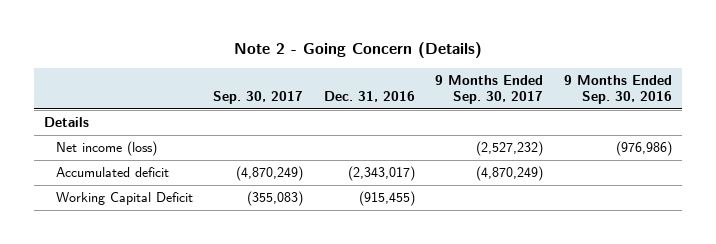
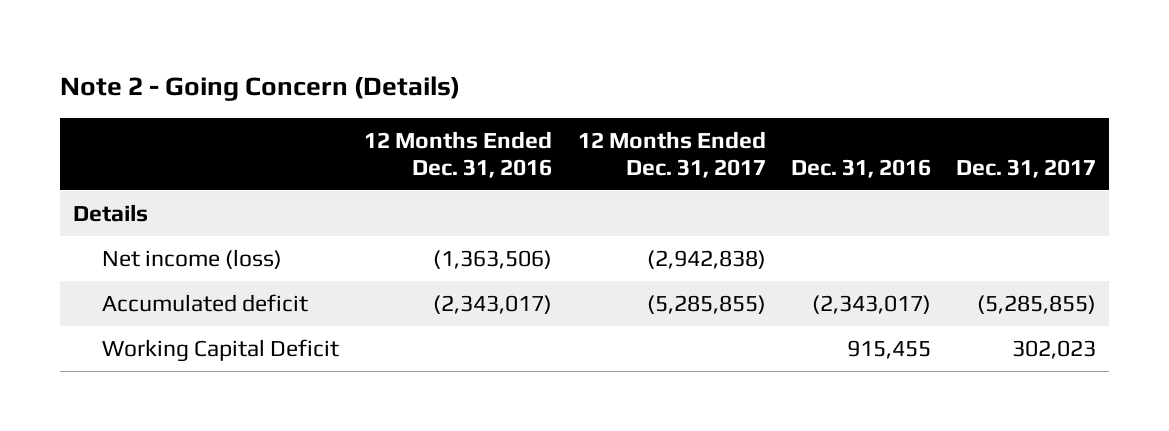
[213,90,304,104] Sep. 30, 2017 -> none
[435,74,544,104] 9 Months Ended Sep. 30, 2017 -> none
[564,74,673,104] 9 Months Ended Sep. 30, 2016 -> none
none -> [364,131,553,178] 12 Months Ended Dec. 31, 2016
none -> [577,131,766,178] 12 Months Ended Dec. 31, 2017
none -> [956,158,1097,178] Dec. 31, 2017
[358,191,415,207] (915,455) -> [847,339,932,359] 915,455

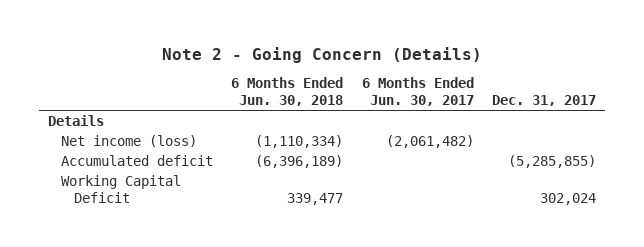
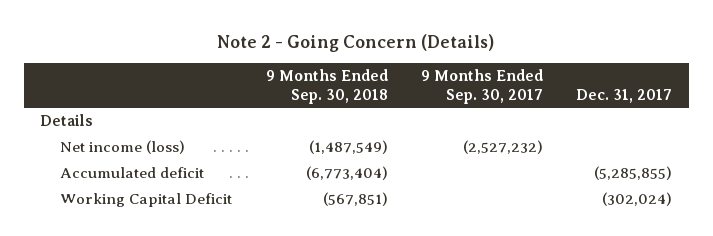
[231,77,344,107] 6 Months Ended Jun. 30, 2018 -> none
[361,77,474,107] 6 Months Ended Jun. 30, 2017 -> none
none -> [265,69,388,104] 9 Months Ended Sep. 30, 2018
none -> [420,69,543,104] 9 Months Ended Sep. 30, 2017
[539,192,596,205] 302,024 -> [602,192,673,207] (302,024)

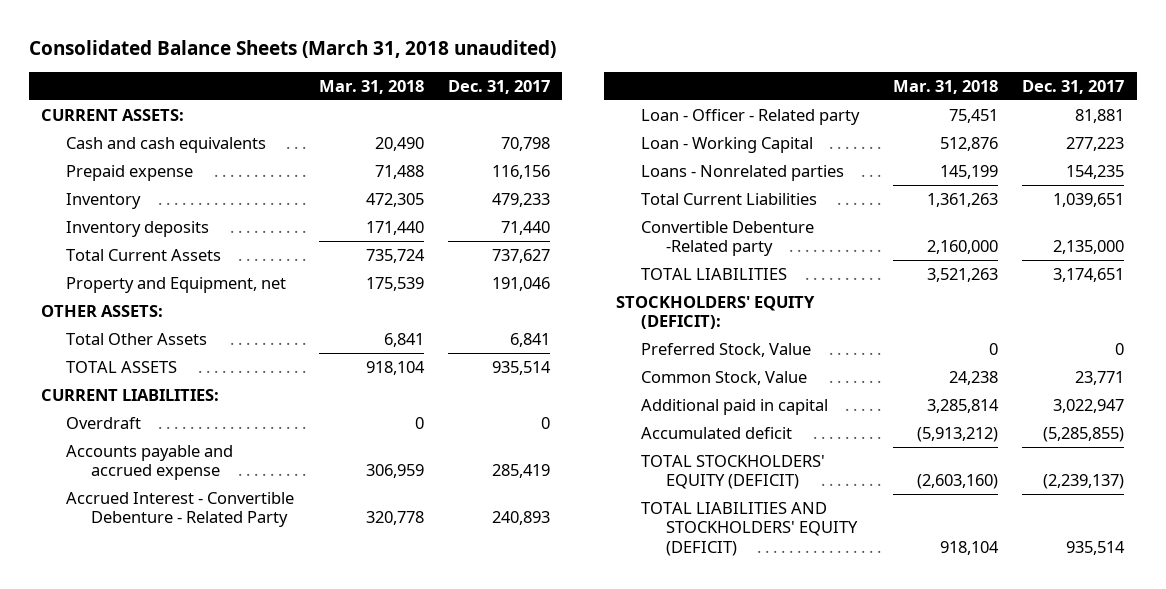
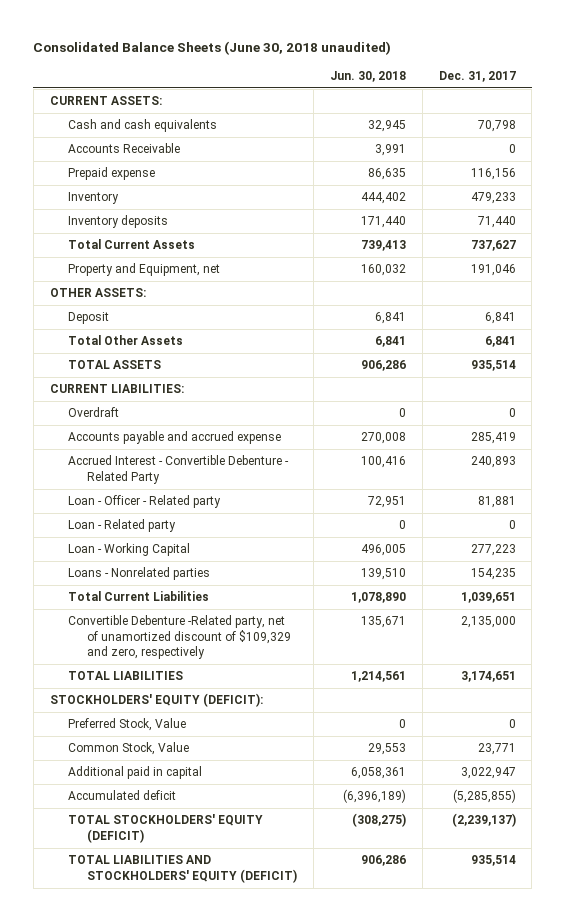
[29,40,557,59] Consolidated Balance Sheets (March 31, 2018 unaudited) -> [33,40,392,55] Consolidated Balance Sheets (June 30, 2018 unaudited)
[318,79,424,94] Mar. 31, 2018 -> none
none -> [329,70,406,82] Jun. 30, 2018
none -> [68,143,181,154] Accounts Receivable
none -> [68,312,110,325] Deposit
none -> [68,519,177,533] Loan - Related party
[640,220,814,257] Convertible Debenture -Related party -> [68,615,292,660] Convertible Debenture -Related party, net of unamortized discount of $109,329 and zero, respectively

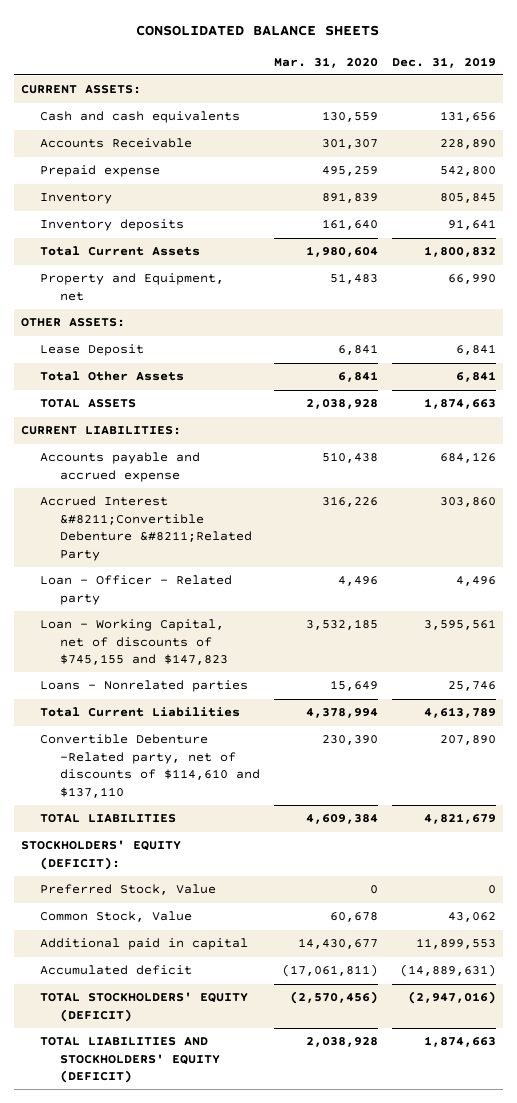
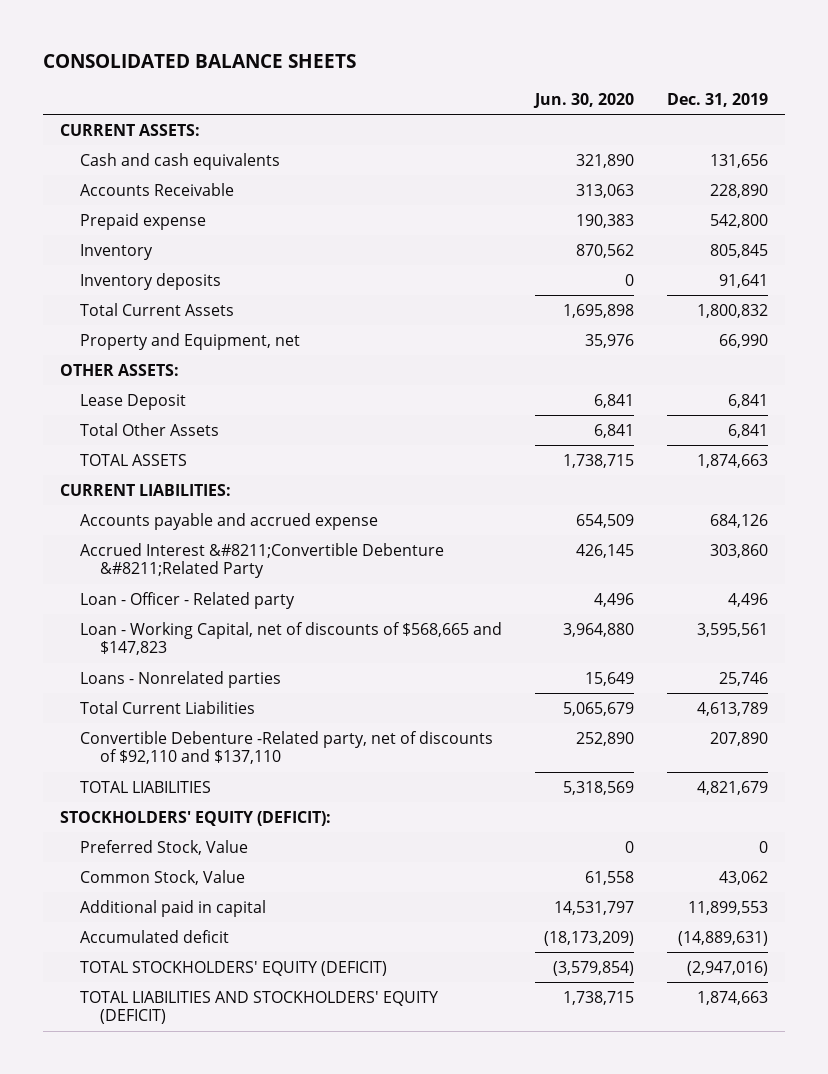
[274,56,379,68] Mar. 31, 2020 -> none
none -> [533,92,635,108] Jun. 30, 2020
[40,619,229,666] Loan - Working Capital, net of discounts of $745,155 and $147,823 -> [80,621,503,656] Loan - Working Capital, net of discounts of $568,665 and $147,823
[40,734,261,798] Convertible Debenture -Related party, net of discounts of $114,610 and $137,110 -> [80,730,494,765] Convertible Debenture -Related party, net of discounts of $92,110 and $137,110

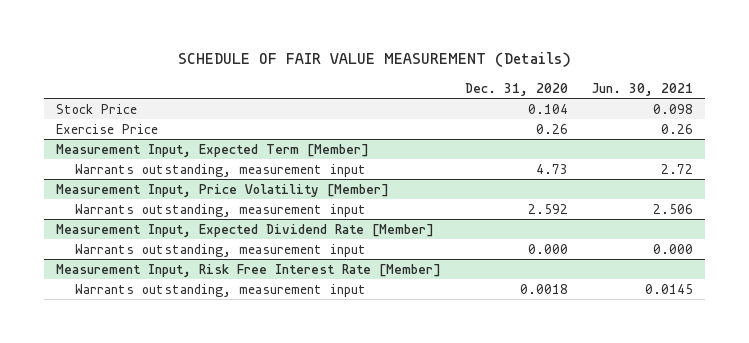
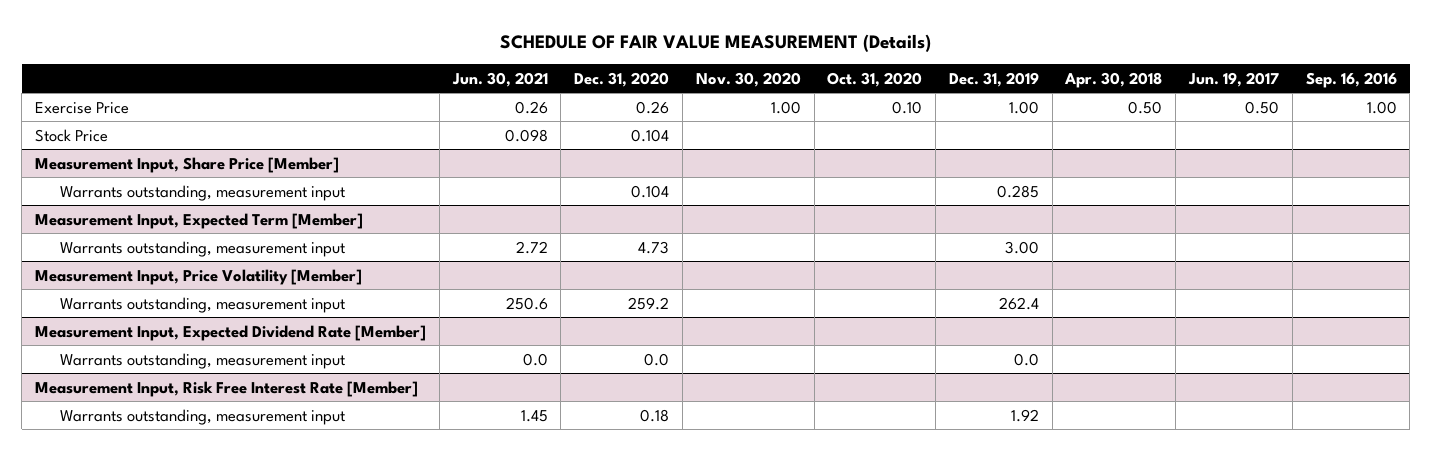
none -> [695,71,801,87] Nov. 30, 2020
none -> [827,71,923,87] Oct. 31, 2020
none -> [948,71,1039,87] Dec. 31, 2019
none -> [1064,71,1163,88] Apr. 30, 2018
none -> [1188,71,1280,87] Jun. 19, 2017
none -> [1305,71,1397,88] Sep. 16, 2016
[55,103,137,114] Stock Price -> [35,128,109,142] Stock Price
none -> [35,156,340,173] Measurement Input, Share Price [Member]
none -> [59,184,345,201] Warrants outstanding, measurement input
[528,203,569,214] 2.592 -> [628,296,670,310] 259.2
[653,203,694,214] 2.506 -> [505,296,548,310] 250.6
[528,243,569,254] 0.000 -> [644,352,670,366] 0.0
[653,243,694,254] 0.000 -> [522,352,548,366] 0.0
[520,283,569,294] 0.0018 -> [640,408,670,422] 0.18
[645,283,694,294] 0.0145 -> [520,409,548,422] 1.45

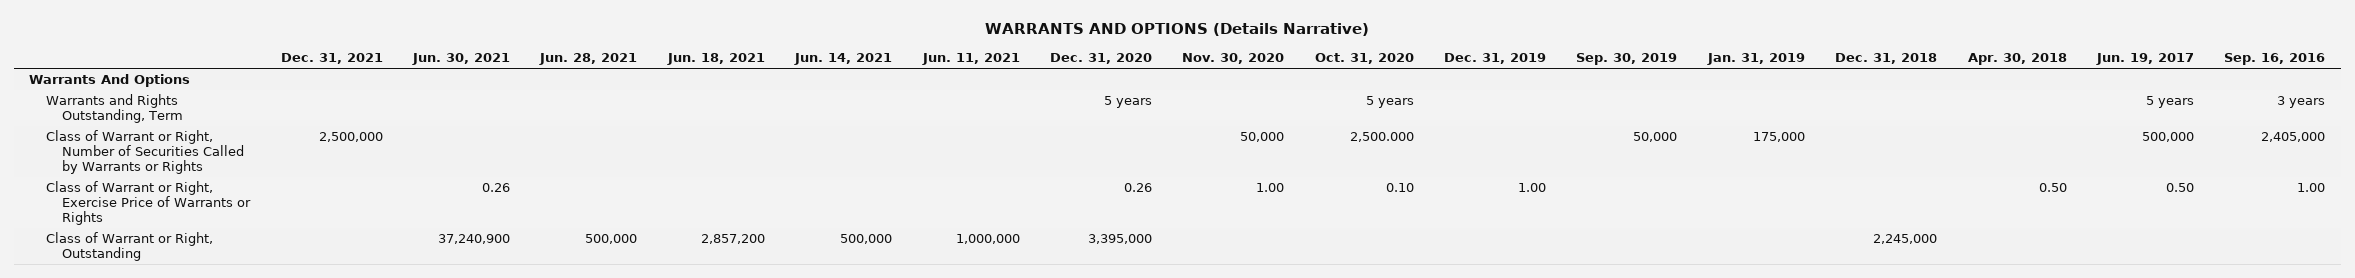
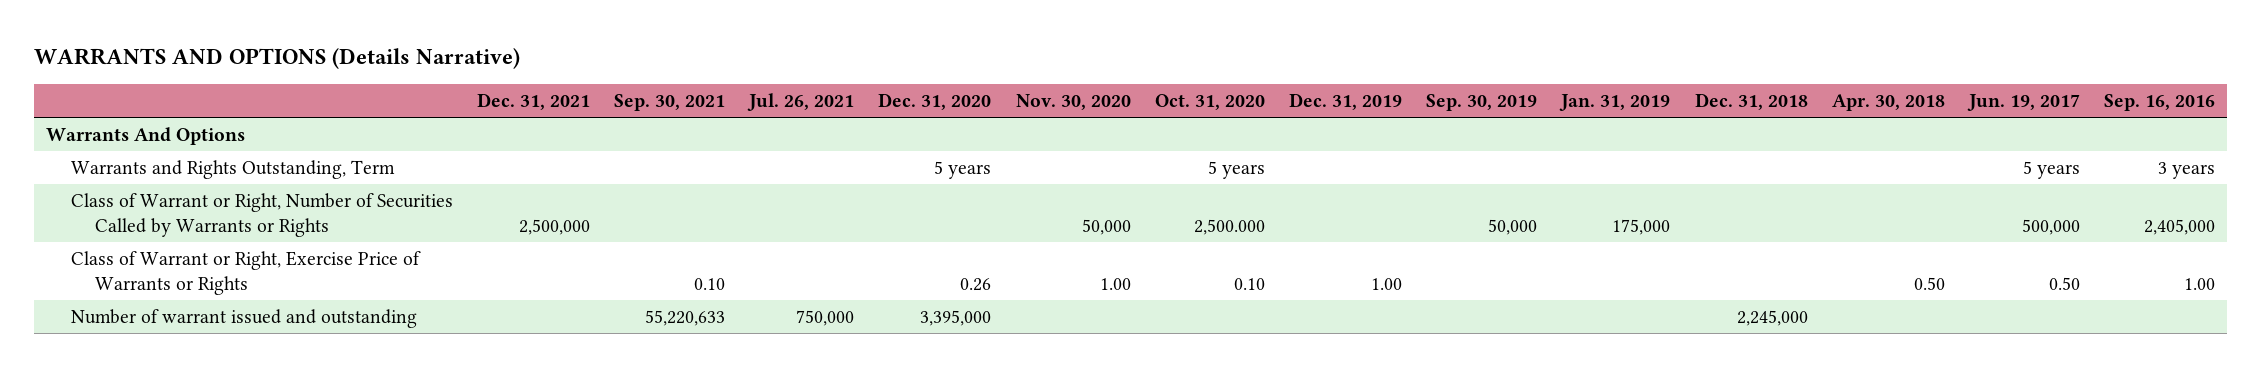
[412,53,511,66] Jun. 30, 2021 -> none
[539,53,638,66] Jun. 28, 2021 -> none
[666,53,765,66] Jun. 18, 2021 -> none
[794,53,893,66] Jun. 14, 2021 -> none
[921,53,1020,66] Jun. 11, 2021 -> none
none -> [613,94,725,112] Sep. 30, 2021
none -> [747,93,855,112] Jul. 26, 2021
[45,232,213,262] Class of Warrant or Right, Outstanding -> [70,309,417,329] Number of warrant issued and outstanding

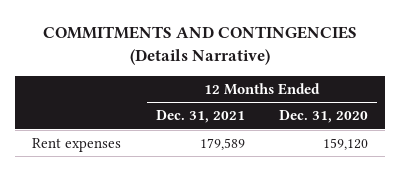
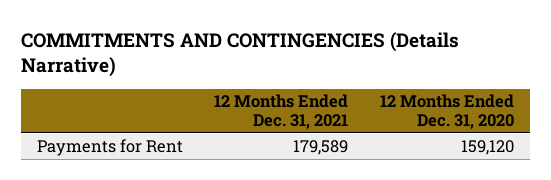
[32,137,122,152] Rent expenses -> [36,139,183,157] Payments for Rent

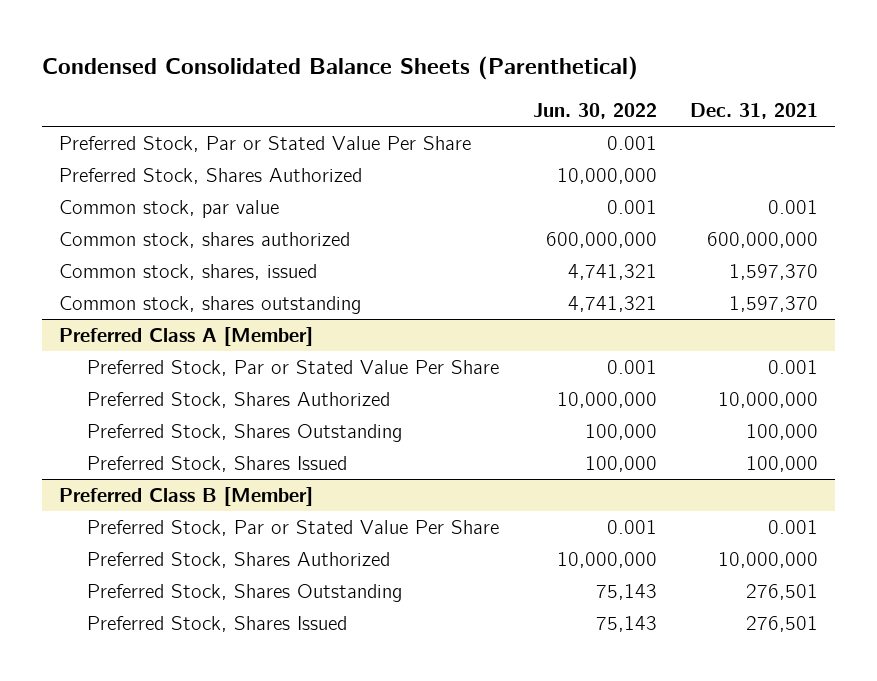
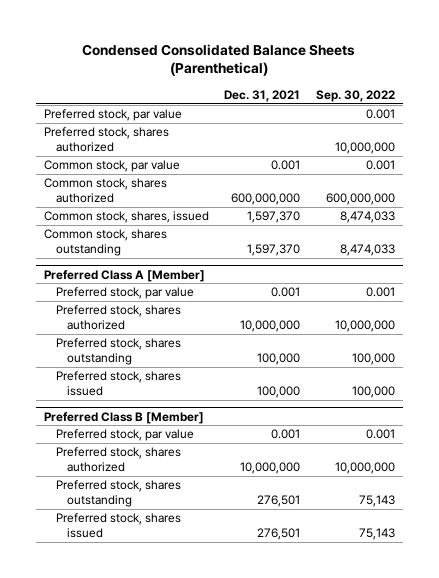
[532,102,657,119] Jun. 30, 2022 -> none
none -> [315,89,395,102] Sep. 30, 2022
[59,136,472,153] Preferred Stock, Par or Stated Value Per Share -> [43,109,182,122] Preferred stock, par value
[59,168,363,185] Preferred Stock, Shares Authorized -> [43,127,169,152] Preferred stock, shares authorized
[87,360,500,377] Preferred Stock, Par or Stated Value Per Share -> [55,287,194,300] Preferred stock, par value
[87,392,391,409] Preferred Stock, Shares Authorized -> [55,305,181,330] Preferred stock, shares authorized
[87,424,403,443] Preferred Stock, Shares Outstanding -> [55,338,181,365] Preferred stock, shares outstanding
[87,456,348,473] Preferred Stock, Shares Issued -> [55,371,181,396] Preferred stock, shares issued
[87,520,500,537] Preferred Stock, Par or Stated Value Per Share -> [55,429,194,442] Preferred stock, par value
[87,552,391,569] Preferred Stock, Shares Authorized -> [55,447,181,472] Preferred stock, shares authorized
[87,584,403,603] Preferred Stock, Shares Outstanding -> [55,480,181,507] Preferred stock, shares outstanding
[87,616,348,633] Preferred Stock, Shares Issued -> [55,513,181,538] Preferred stock, shares issued

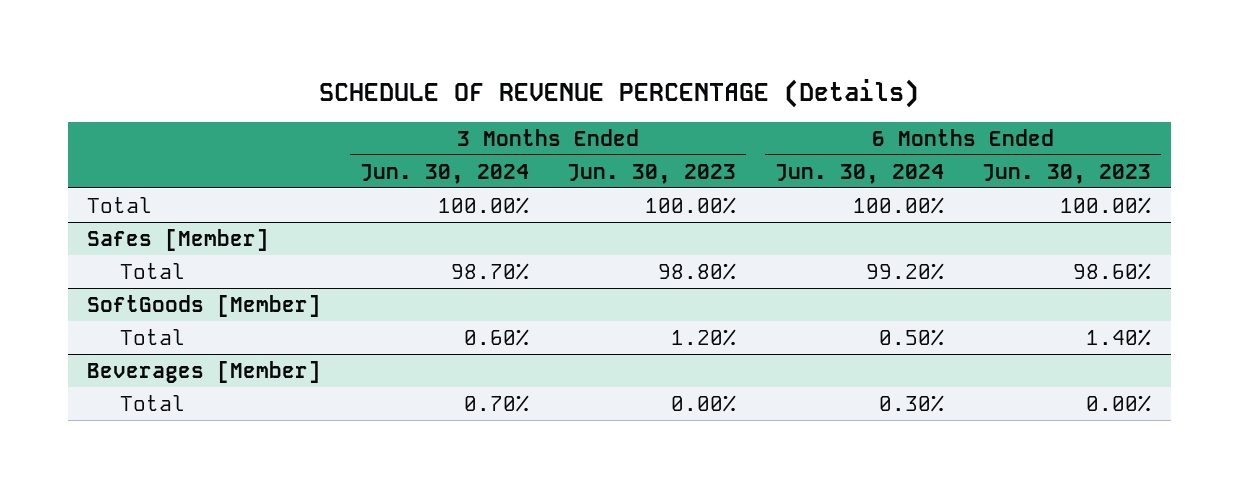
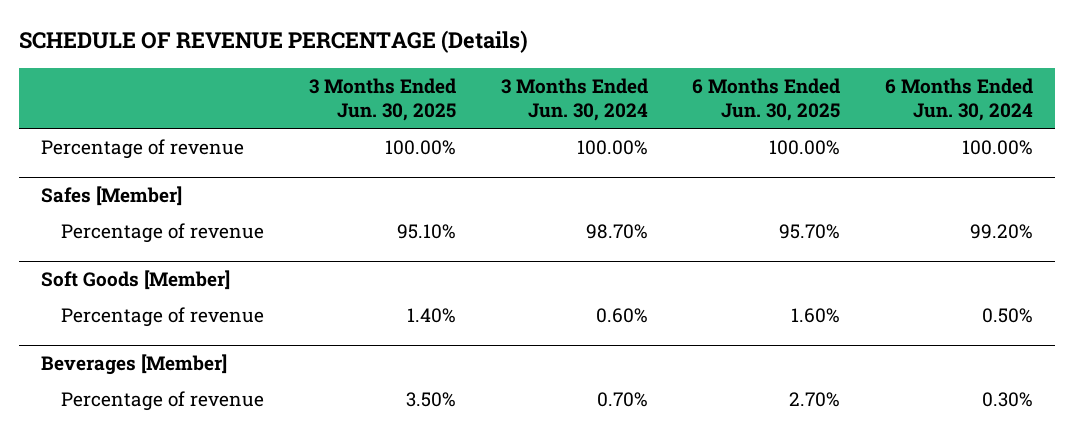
[567,163,737,184] Jun. 30, 2023 -> none
[982,163,1152,184] Jun. 30, 2023 -> none
none -> [308,77,456,121] 3 Months Ended Jun. 30, 2025
none -> [692,77,841,121] 6 Months Ended Jun. 30, 2025
[86,196,152,213] Total -> [40,139,244,160] Percentage of revenue
[120,262,186,279] Total -> [61,223,265,244] Percentage of revenue
[86,294,321,317] SoftGoods [Member] -> [40,270,230,291] Soft Goods [Member]
[120,328,186,345] Total -> [61,307,265,328] Percentage of revenue
[120,394,186,411] Total -> [61,391,265,412] Percentage of revenue

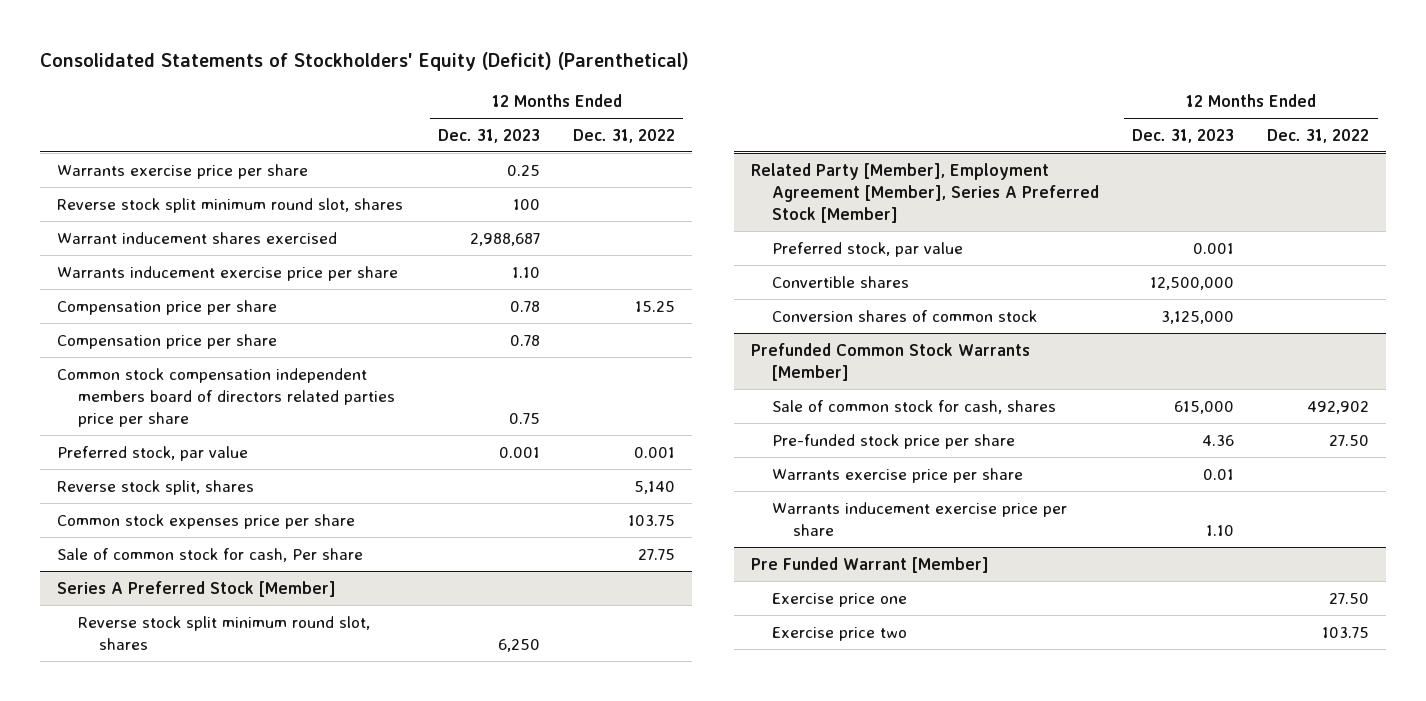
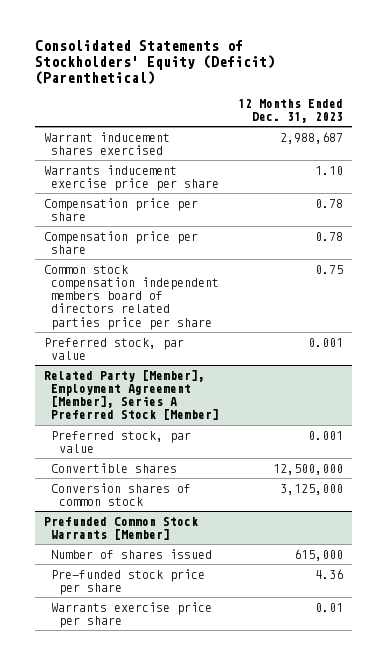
[573,128,676,143] Dec. 31, 2022 -> none
[56,163,308,179] Warrants exercise price per share -> none
[56,197,403,213] Reverse stock split minimum round slot, shares -> none
[56,479,254,495] Reverse stock split, shares -> none
[56,513,355,529] Common stock expenses price per share -> none
[56,547,363,562] Sale of common stock for cash, Per share -> none
[56,580,336,597] Series A Preferred Stock [Member] -> none
[78,615,371,650] Reverse stock split minimum round slot, shares -> none
[772,399,1057,414] Sale of common stock for cash, shares -> [51,548,213,559] Number of shares issued
[772,501,1068,536] Warrants inducement exercise price per share -> none
[750,556,989,573] Pre Funded Warrant [Member] -> none
[772,592,908,607] Exercise price one -> none
[772,626,908,641] Exercise price two -> none

